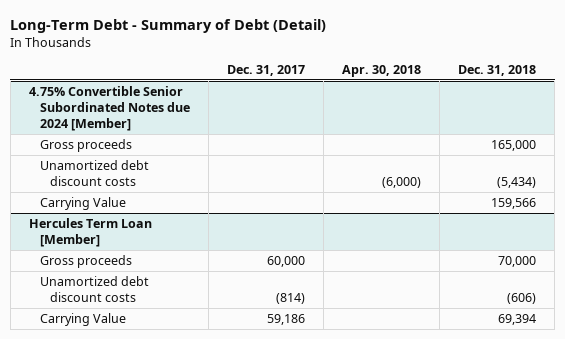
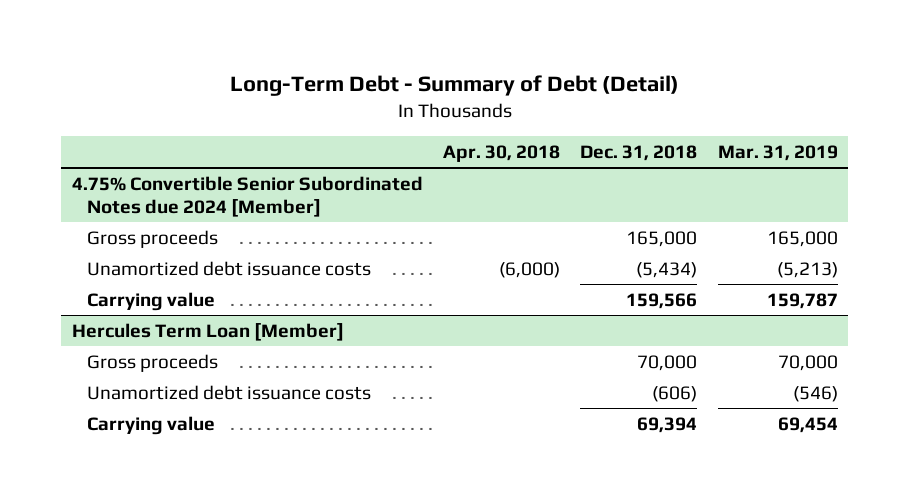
[226,65,305,77] Dec. 31, 2017 -> none
none -> [717,144,838,161] Mar. 31, 2019
[39,159,149,186] Unamortized debt discount costs -> [86,260,371,276] Unamortized debt issuance costs
[39,196,126,210] Carrying Value -> [86,291,215,311] Carrying value
[39,275,149,302] Unamortized debt discount costs -> [86,384,371,400] Unamortized debt issuance costs
[39,312,126,326] Carrying Value -> [86,415,215,435] Carrying value

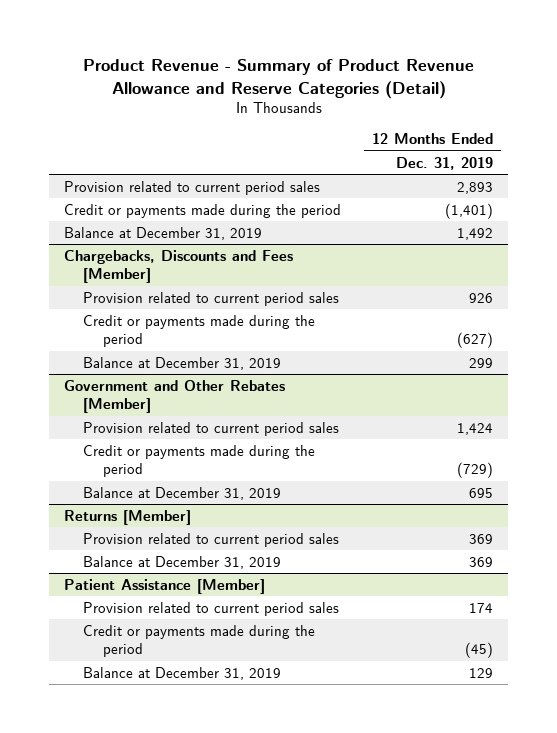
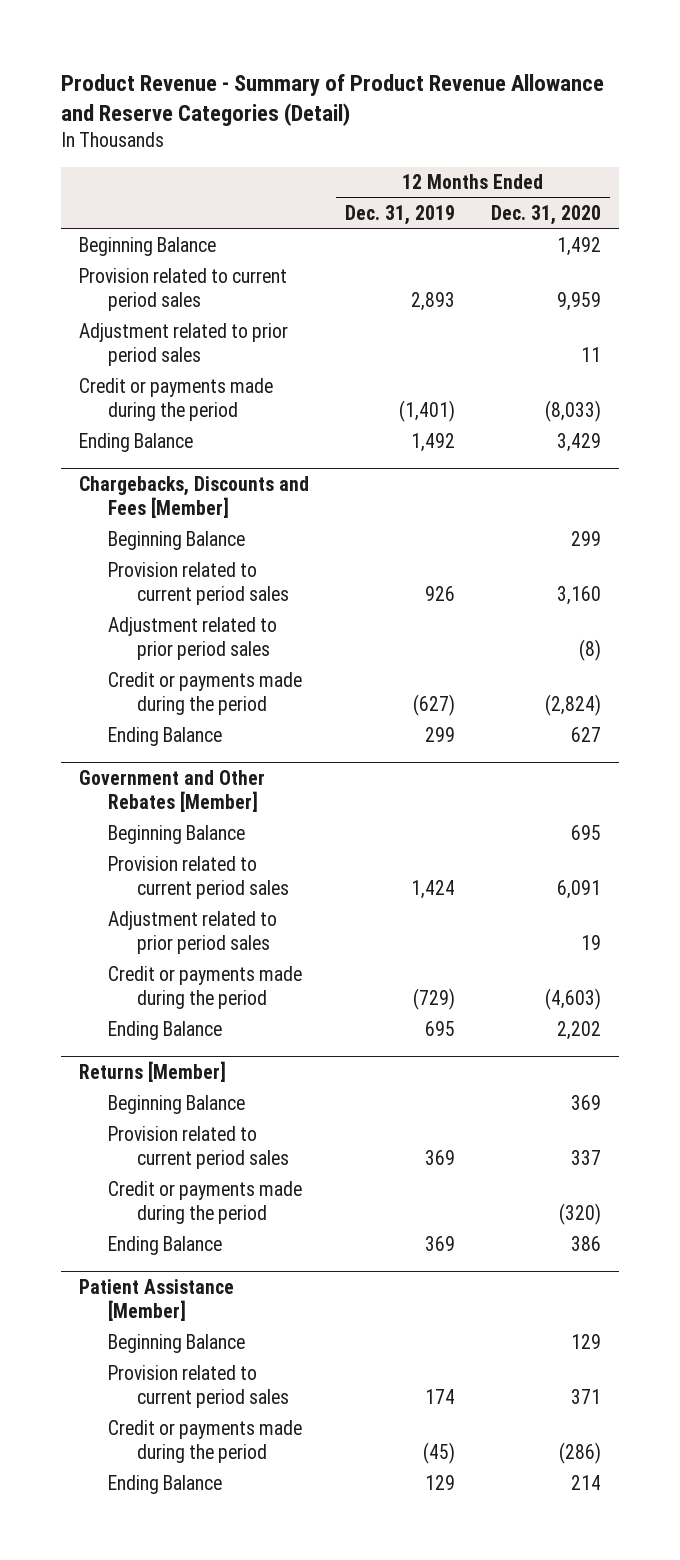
none -> [491,205,602,226] Dec. 31, 2020
none -> [78,237,216,257] Beginning Balance
none -> [78,323,288,367] Adjustment related to prior period sales
[64,226,263,240] Balance at December 31, 2019 -> [78,433,193,453] Ending Balance
none -> [107,531,245,551] Beginning Balance
none -> [107,617,277,661] Adjustment related to prior period sales
[83,356,282,370] Balance at December 31, 2019 -> [107,727,222,747] Ending Balance
none -> [107,825,245,845] Beginning Balance
none -> [107,911,277,955] Adjustment related to prior period sales
[83,486,282,500] Balance at December 31, 2019 -> [107,1021,222,1041] Ending Balance
none -> [107,1095,245,1115] Beginning Balance
none -> [107,1181,302,1225] Credit or payments made during the period
[83,555,282,569] Balance at December 31, 2019 -> [107,1236,222,1256] Ending Balance
none -> [107,1334,245,1354] Beginning Balance
[83,666,282,680] Balance at December 31, 2019 -> [107,1475,222,1495] Ending Balance

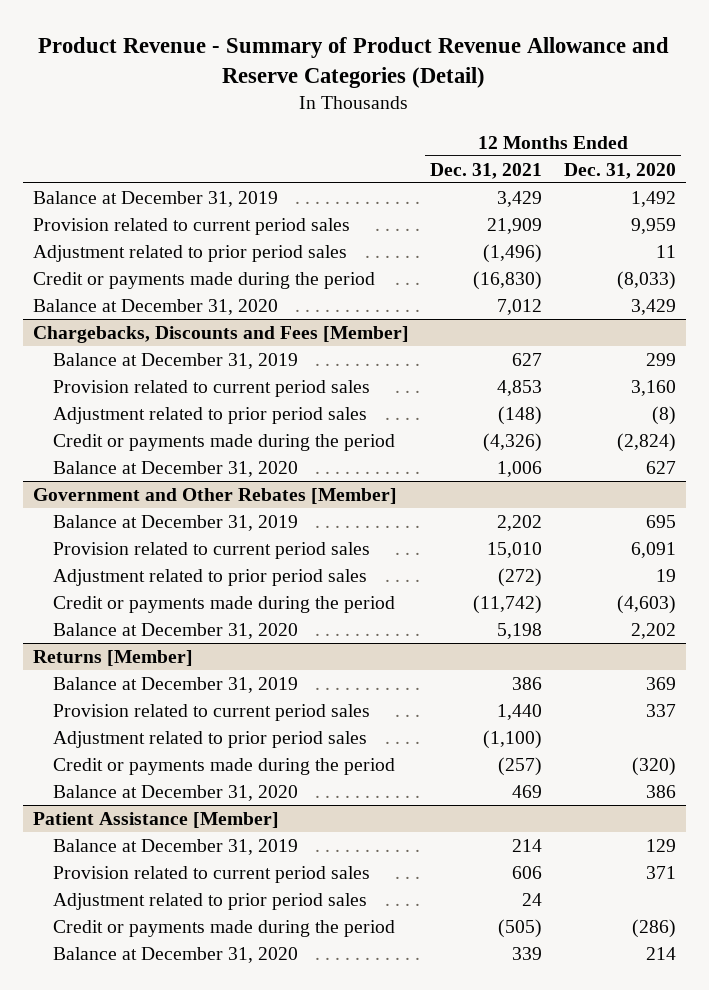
[345,205,456,226] Dec. 31, 2019 -> none
none -> [430,162,543,179] Dec. 31, 2021
[78,237,216,257] Beginning Balance -> [33,190,279,207] Balance at December 31, 2019
[78,433,193,453] Ending Balance -> [33,298,279,315] Balance at December 31, 2020
[107,531,245,551] Beginning Balance -> [53,352,299,369] Balance at December 31, 2019
[107,727,222,747] Ending Balance -> [53,460,299,477] Balance at December 31, 2020
[107,825,245,845] Beginning Balance -> [53,514,299,531] Balance at December 31, 2019
[107,1021,222,1041] Ending Balance -> [53,622,299,639] Balance at December 31, 2020
[107,1095,245,1115] Beginning Balance -> [53,676,299,693] Balance at December 31, 2019
none -> [53,730,368,748] Adjustment related to prior period sales
[107,1236,222,1256] Ending Balance -> [53,784,299,801] Balance at December 31, 2020
[107,1334,245,1354] Beginning Balance -> [53,838,299,855] Balance at December 31, 2019
none -> [53,892,368,910] Adjustment related to prior period sales
[107,1475,222,1495] Ending Balance -> [53,946,299,963] Balance at December 31, 2020

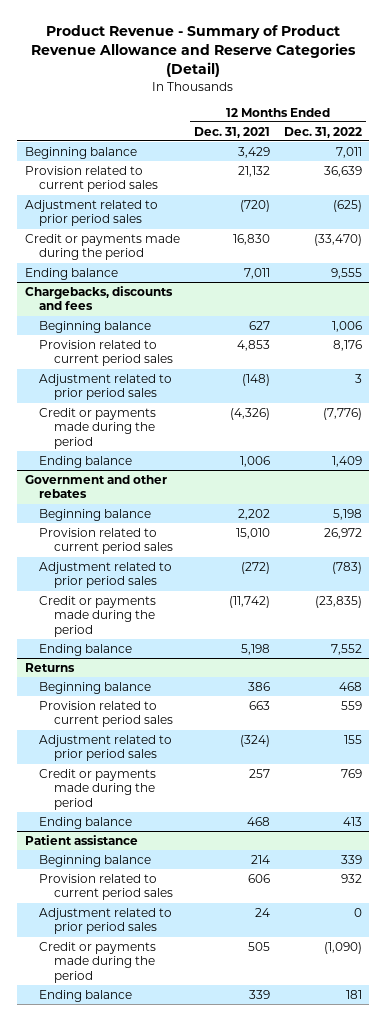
[563,162,676,179] Dec. 31, 2020 -> none
none -> [284,126,363,138] Dec. 31, 2022
[33,298,279,315] Balance at December 31, 2020 -> none
[33,190,279,207] Balance at December 31, 2019 -> [24,146,137,159] Beginning balance
[487,217,543,234] 21,909 -> [237,165,270,177] 21,132
[483,243,543,263] (1,496) -> [239,199,270,212] (720)
[473,270,543,290] (16,830) -> [232,233,270,245] 16,830
none -> [24,267,118,280] Ending balance
[33,325,410,343] Chargebacks, Discounts and Fees [Member] -> [24,285,173,311] Chargebacks, discounts and fees
[53,352,299,369] Balance at December 31, 2019 -> [39,320,152,333] Beginning balance
[53,460,299,477] Balance at December 31, 2020 -> [39,455,133,468] Ending balance
[33,487,398,504] Government and Other Rebates [Member] -> [24,474,167,499] Government and other rebates
[53,514,299,531] Balance at December 31, 2019 -> [39,508,152,521] Beginning balance
[53,784,299,801] Balance at December 31, 2020 -> none
[53,622,299,639] Balance at December 31, 2020 -> [39,643,133,656] Ending balance
[33,649,194,666] Returns [Member] -> [24,662,75,672] Returns
[53,676,299,693] Balance at December 31, 2019 -> [39,681,152,694] Beginning balance
[497,703,543,720] 1,440 -> [248,700,270,710] 663
[483,729,543,749] (1,100) -> [239,734,270,747] (324)
[498,756,543,776] (257) -> [248,768,270,778] 257
none -> [39,816,133,829] Ending balance
[33,811,280,828] Patient Assistance [Member] -> [24,834,138,845] Patient assistance
[53,838,299,855] Balance at December 31, 2019 -> [39,854,152,867] Beginning balance
[498,918,543,938] (505) -> [247,941,270,951] 505
[53,946,299,963] Balance at December 31, 2020 -> [39,989,133,1002] Ending balance

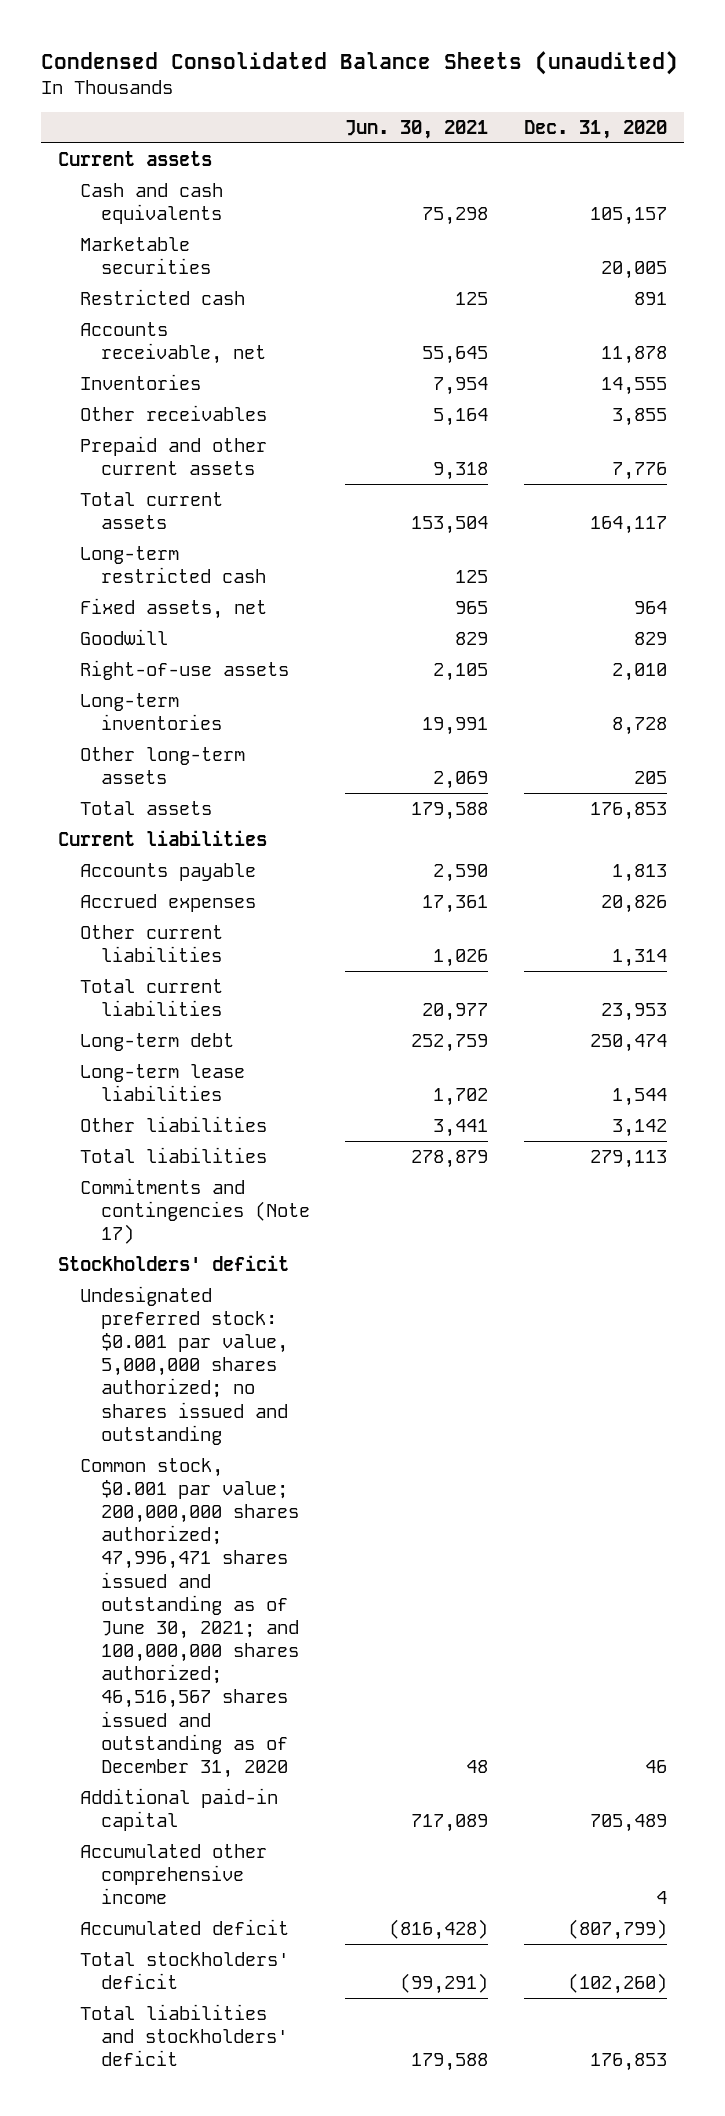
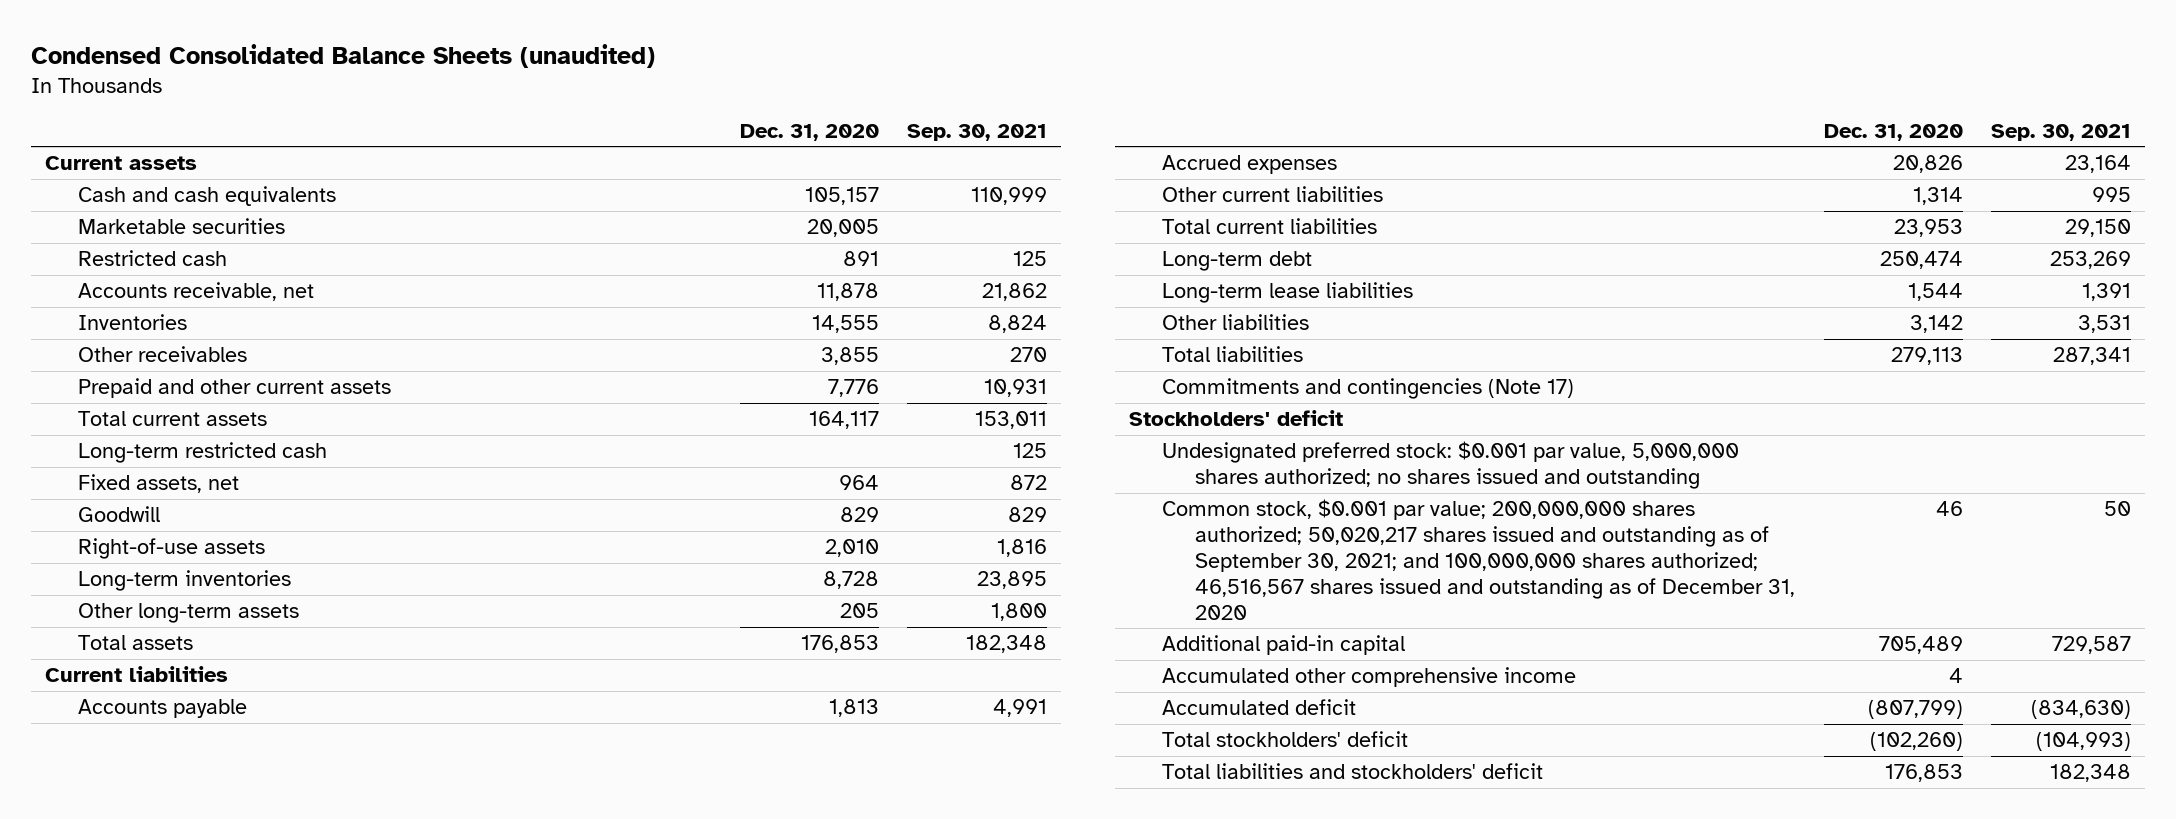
[345,119,489,139] Jun. 30, 2021 -> none
none -> [907,123,1048,141] Sep. 30, 2021
[79,1457,299,1779] Common stock, $0.001 par value; 200,000,000 shares authorized; 47,996,471 shares issued and outstanding as of June 30, 2021; and 100,000,000 shares authorized; 46,516,567 shares issued and outstanding as of December 31, 2020 -> [1162,499,1796,620] Common stock, $0.001 par value; 200,000,000 shares authorized; 50,020,217 shares issued and outstanding as of September 30, 2021; and 100,000,000 shares authorized; 46,516,567 shares issued and outstanding as of December 31, 2020

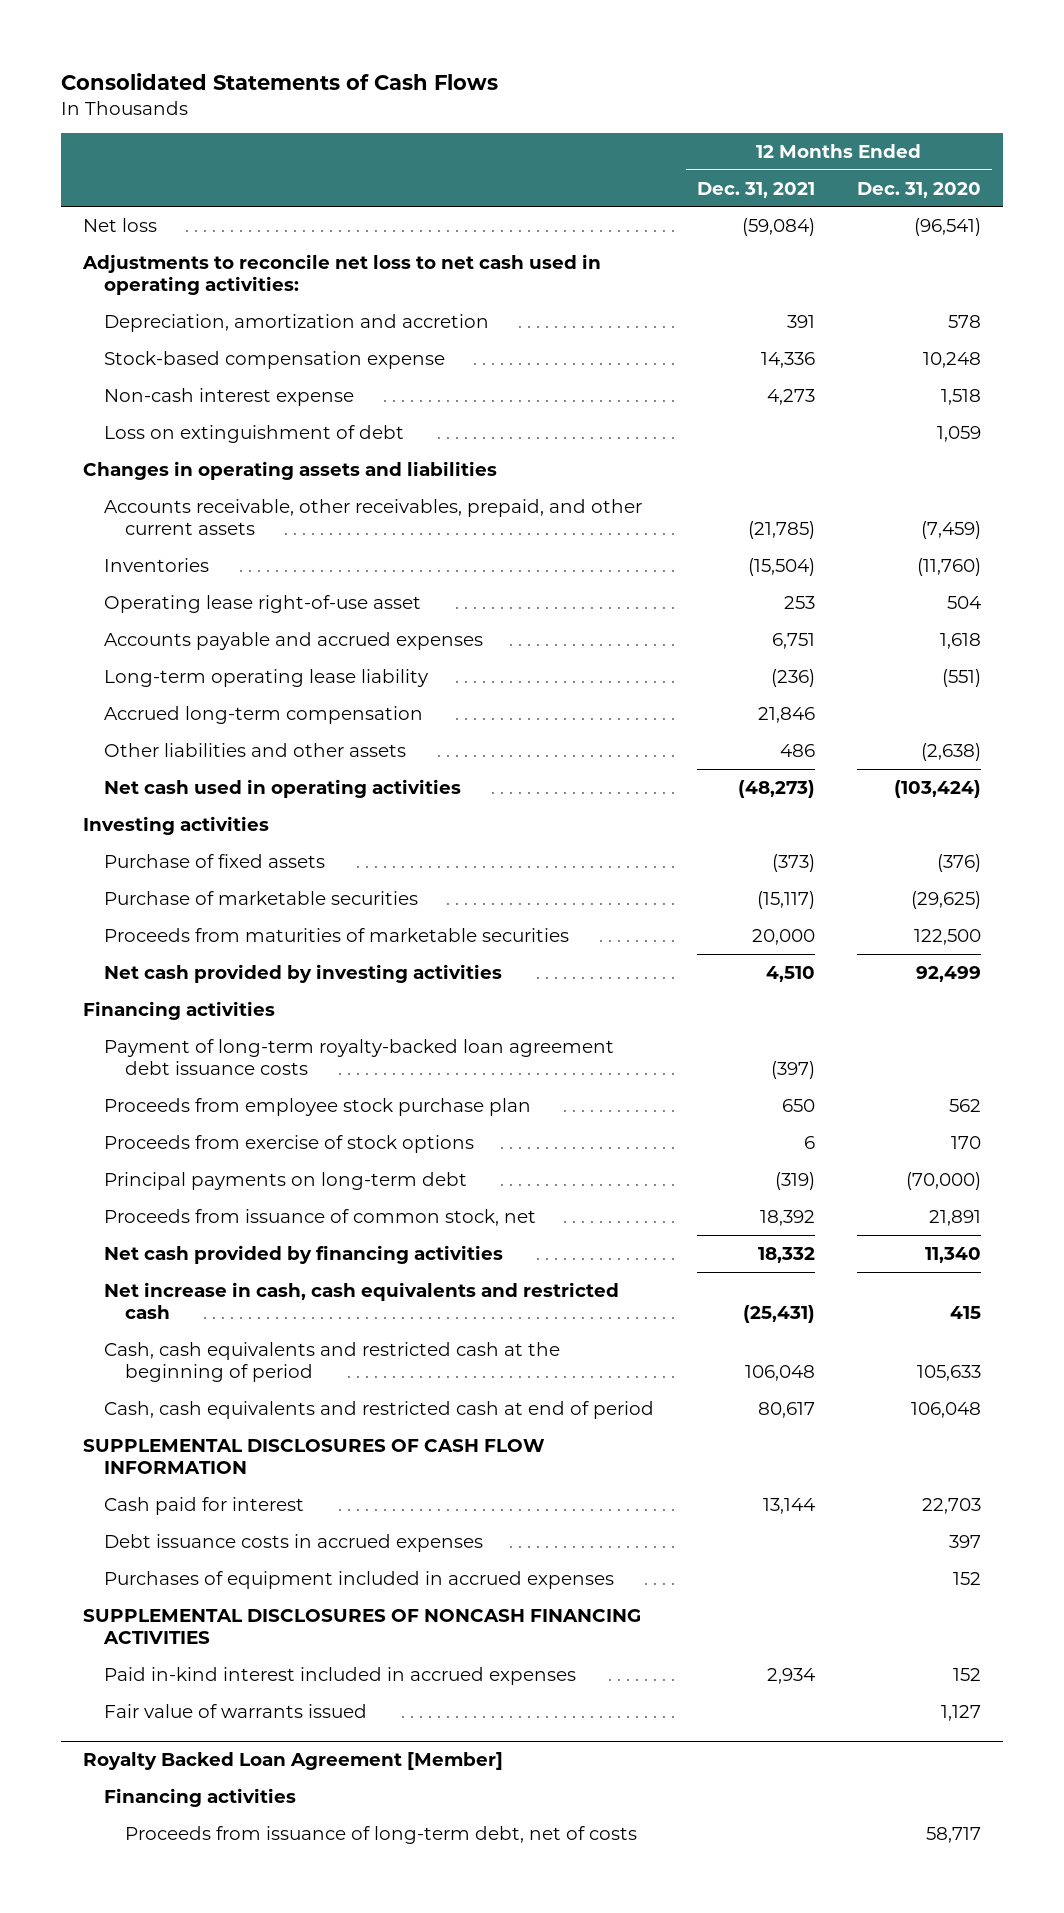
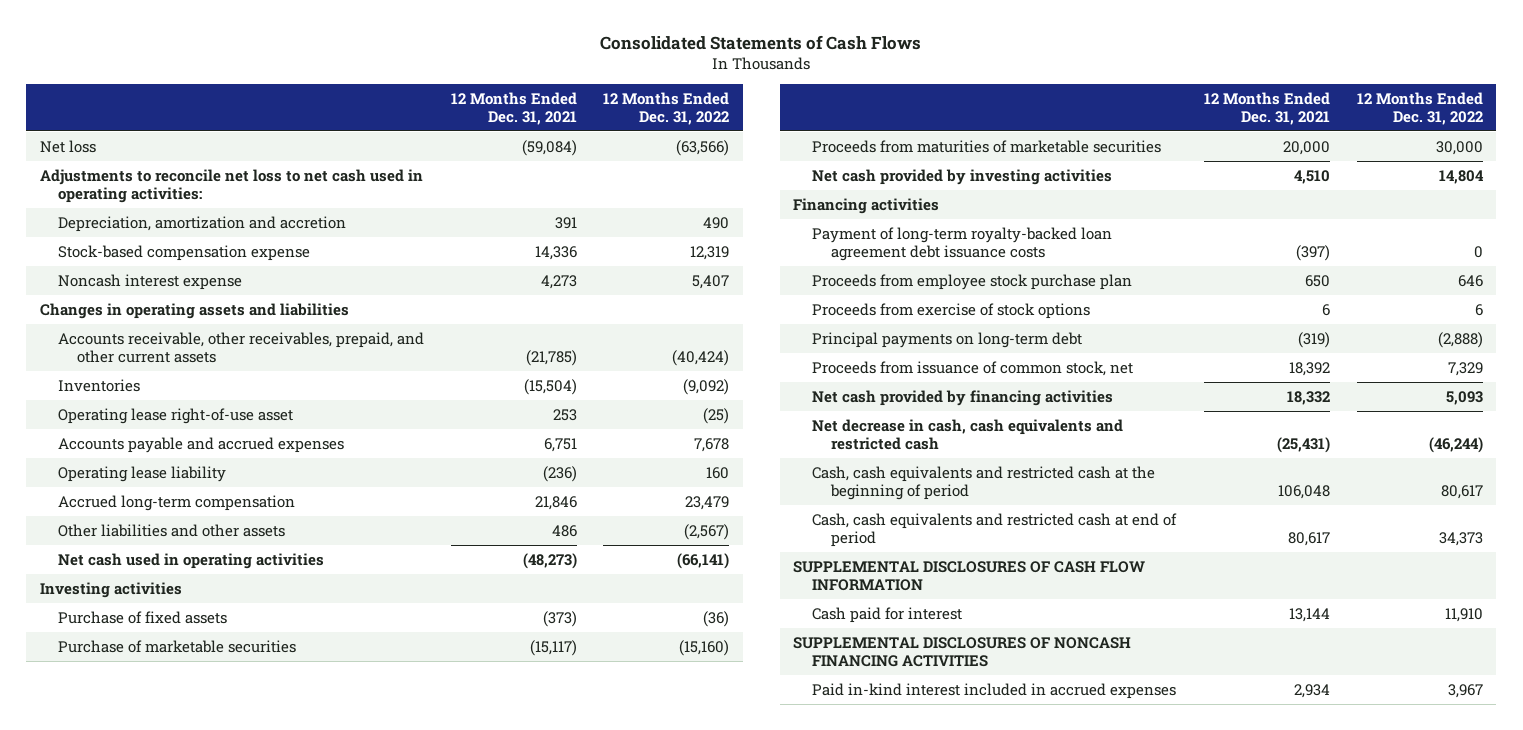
[857,181,982,198] Dec. 31, 2020 -> none
none -> [603,91,730,125] 12 Months Ended Dec. 31, 2022
[104,424,405,443] Loss on extinguishment of debt -> none
[104,387,355,406] Non-cash interest expense -> [58,273,243,290] Noncash interest expense
[104,668,429,687] Long-term operating lease liability -> [58,465,227,482] Operating lease liability
[104,1281,620,1320] Net increase in cash, cash equivalents and restricted cash -> [811,418,1123,450] Net decrease in cash, cash equivalents and restricted cash
[104,1533,484,1552] Debt issuance costs in accrued expenses -> none
[104,1570,615,1589] Purchases of equipment included in accrued expenses -> none
[104,1703,368,1718] Fair value of warrants issued -> none
[82,1751,503,1770] Royalty Backed Loan Agreement [Member] -> none
[104,1787,297,1807] Financing activities -> none
[125,1825,638,1844] Proceeds from issuance of long-term debt, net of costs -> none

